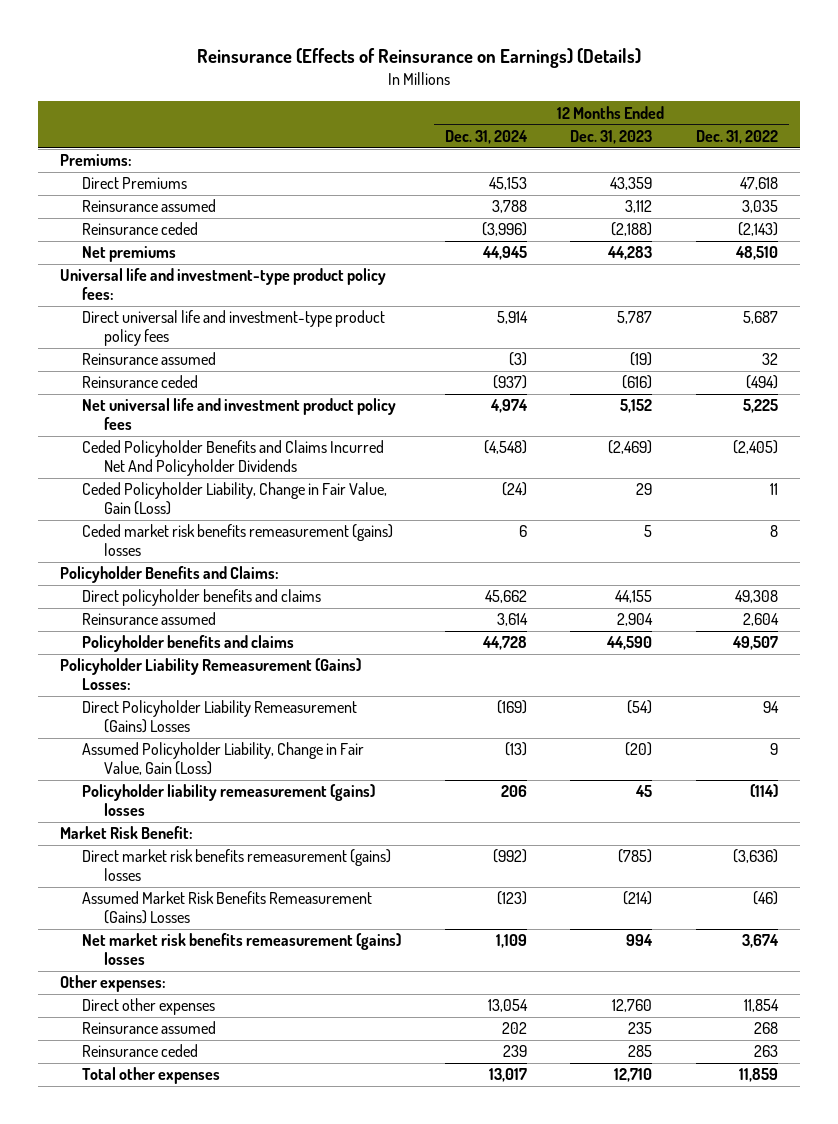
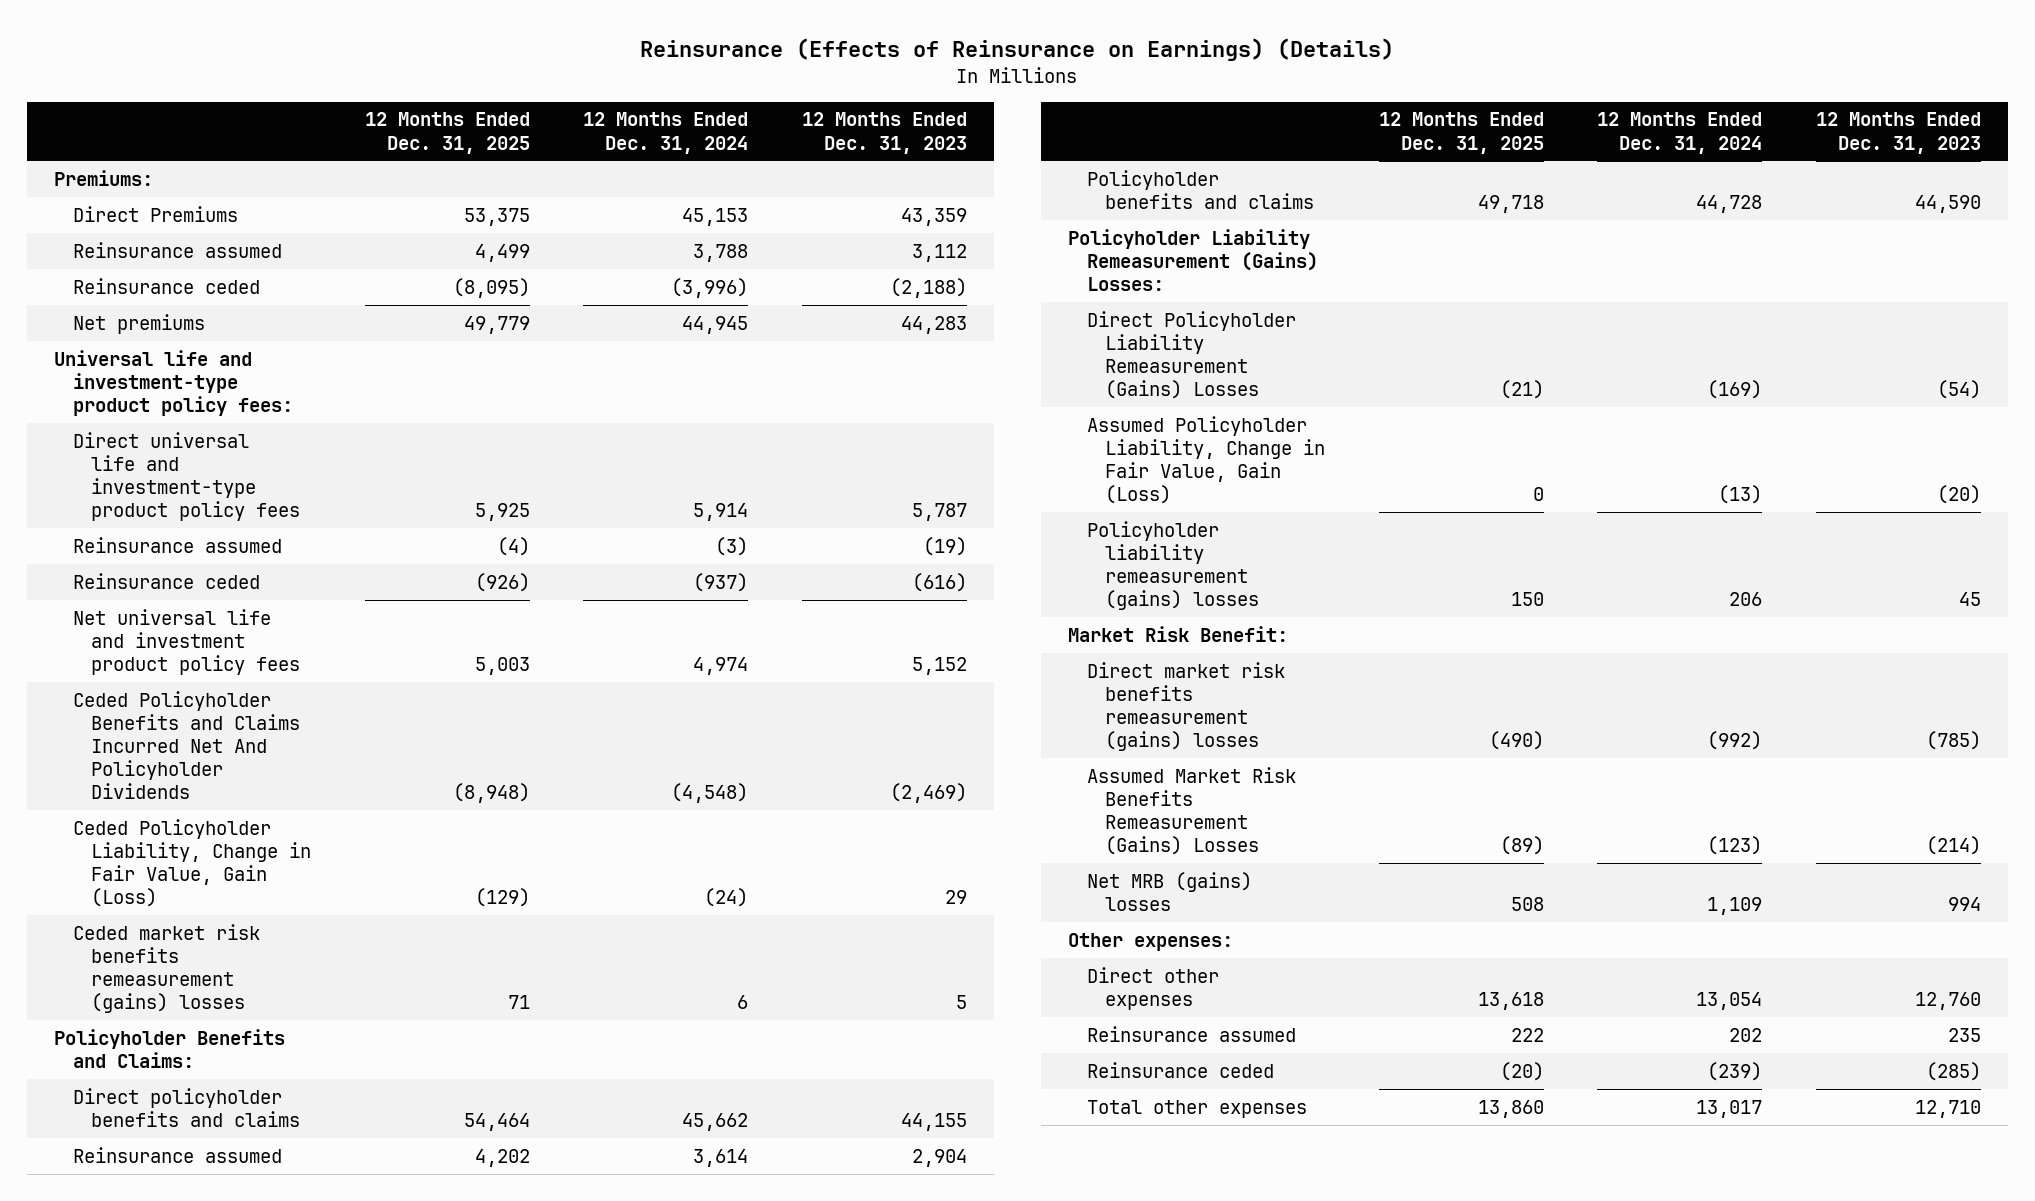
[695,129,778,144] Dec. 31, 2022 -> none
none -> [364,112,530,154] 12 Months Ended Dec. 31, 2025
[82,933,402,966] Net market risk benefits remeasurement (gains) losses -> [1086,871,1252,911] Net MRB (gains) losses
[502,1045,527,1058] 239 -> [1707,1061,1763,1081] (239)
[628,1045,653,1058] 285 -> [1925,1061,1981,1081] (285)

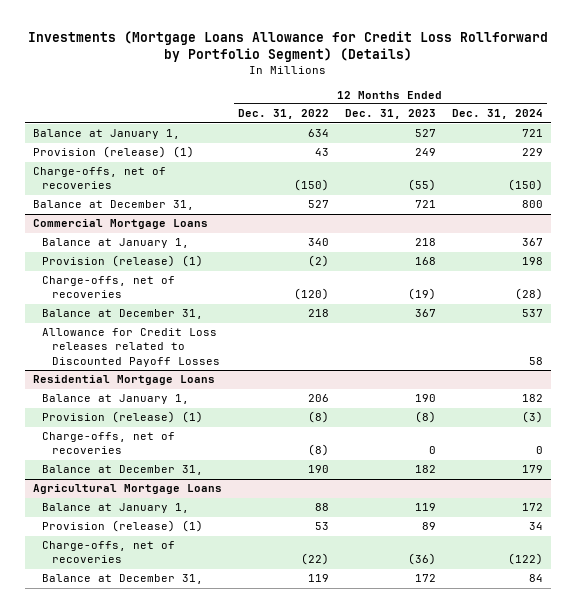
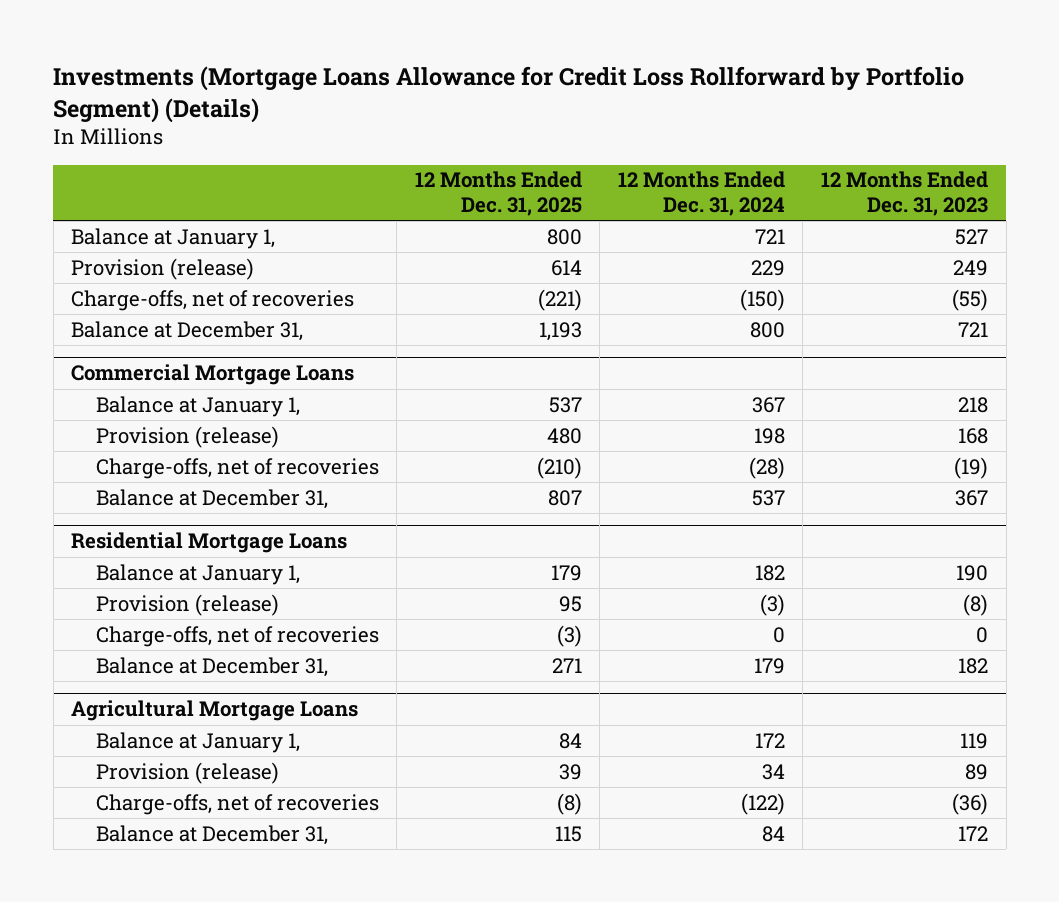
[237,109,329,120] Dec. 31, 2022 -> none
none -> [414,171,582,217] 12 Months Ended Dec. 31, 2025
[32,146,194,159] Provision (release) (1) -> [71,257,255,280] Provision (release)
[42,255,204,268] Provision (release) (1) -> [95,425,279,448] Provision (release)
[42,328,220,367] Allowance for Credit Loss releases related to Discounted Payoff Losses -> none
[42,411,204,424] Provision (release) (1) -> [95,593,279,616] Provision (release)
[42,520,204,533] Provision (release) (1) -> [95,761,279,784] Provision (release)

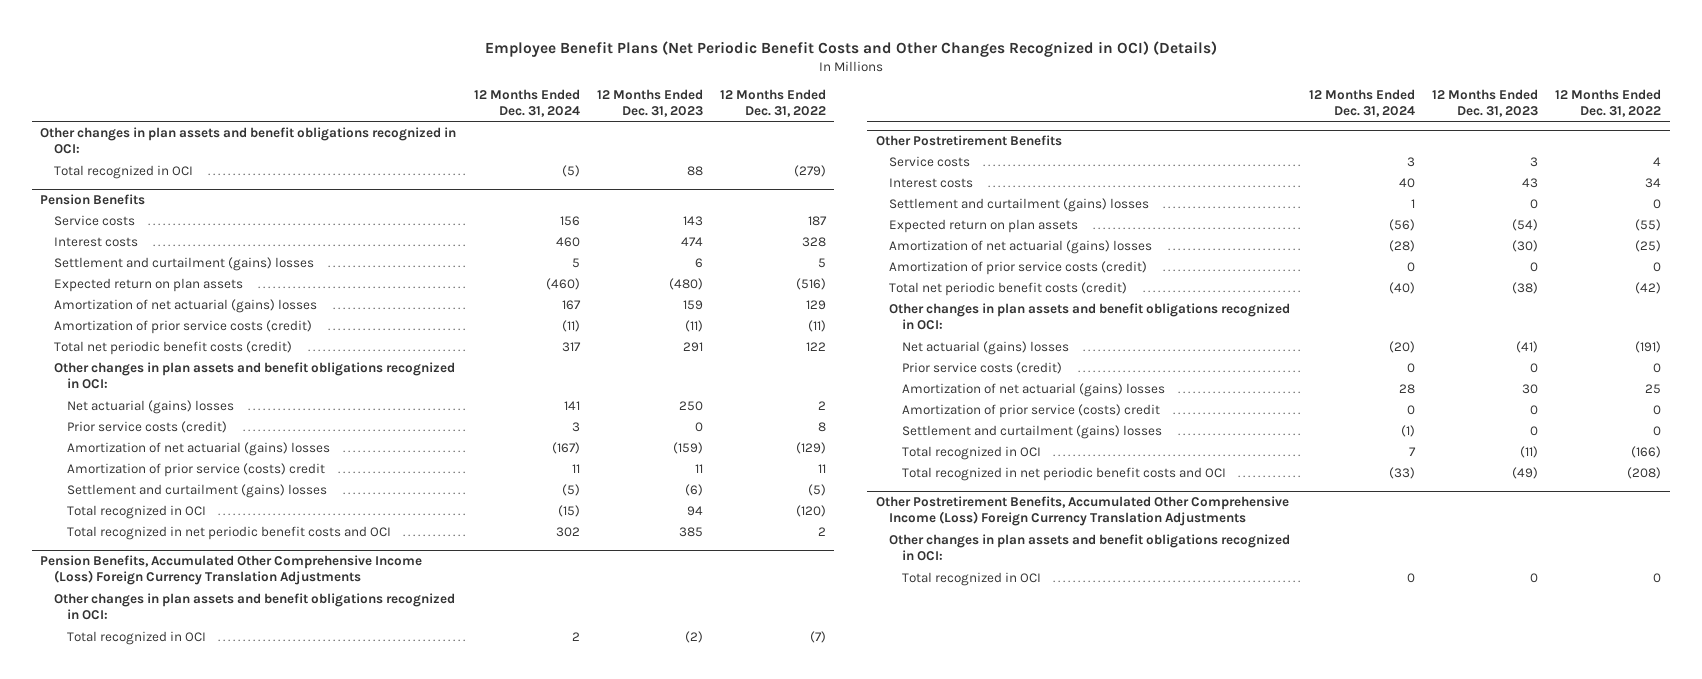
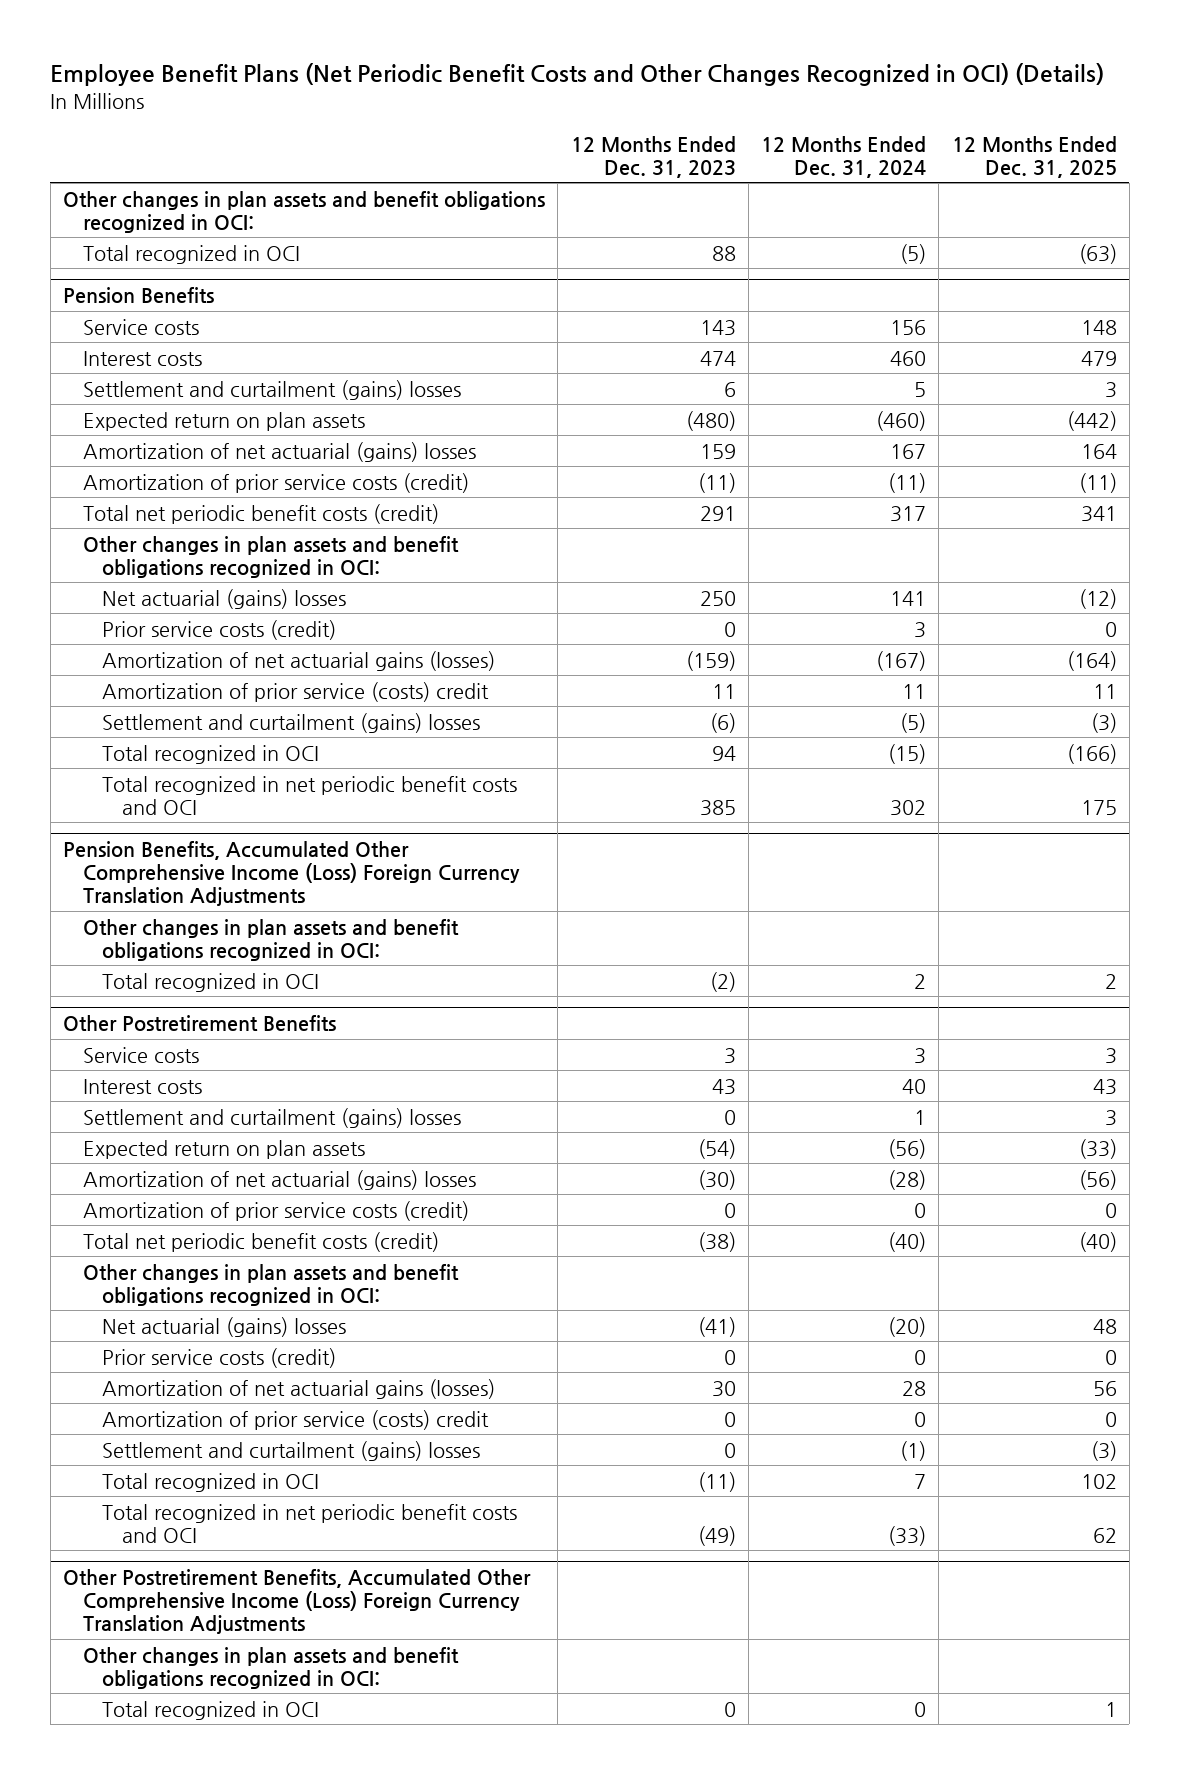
[719,88,826,118] 12 Months Ended Dec. 31, 2022 -> none
none -> [951,135,1117,178] 12 Months Ended Dec. 31, 2025
[66,441,330,456] Amortization of net actuarial (gains) losses -> [102,650,496,671] Amortization of net actuarial gains (losses)
[902,382,1166,397] Amortization of net actuarial (gains) losses -> [102,1378,496,1399] Amortization of net actuarial gains (losses)

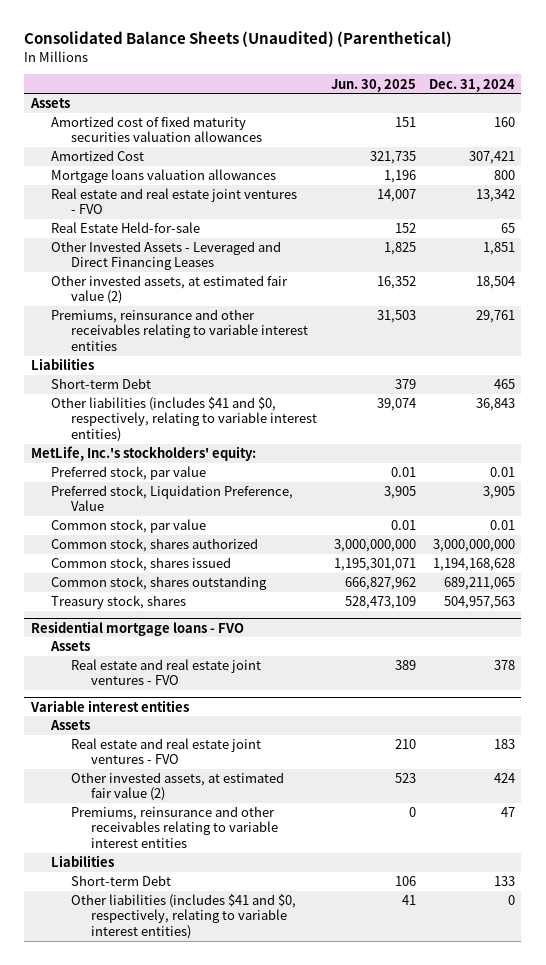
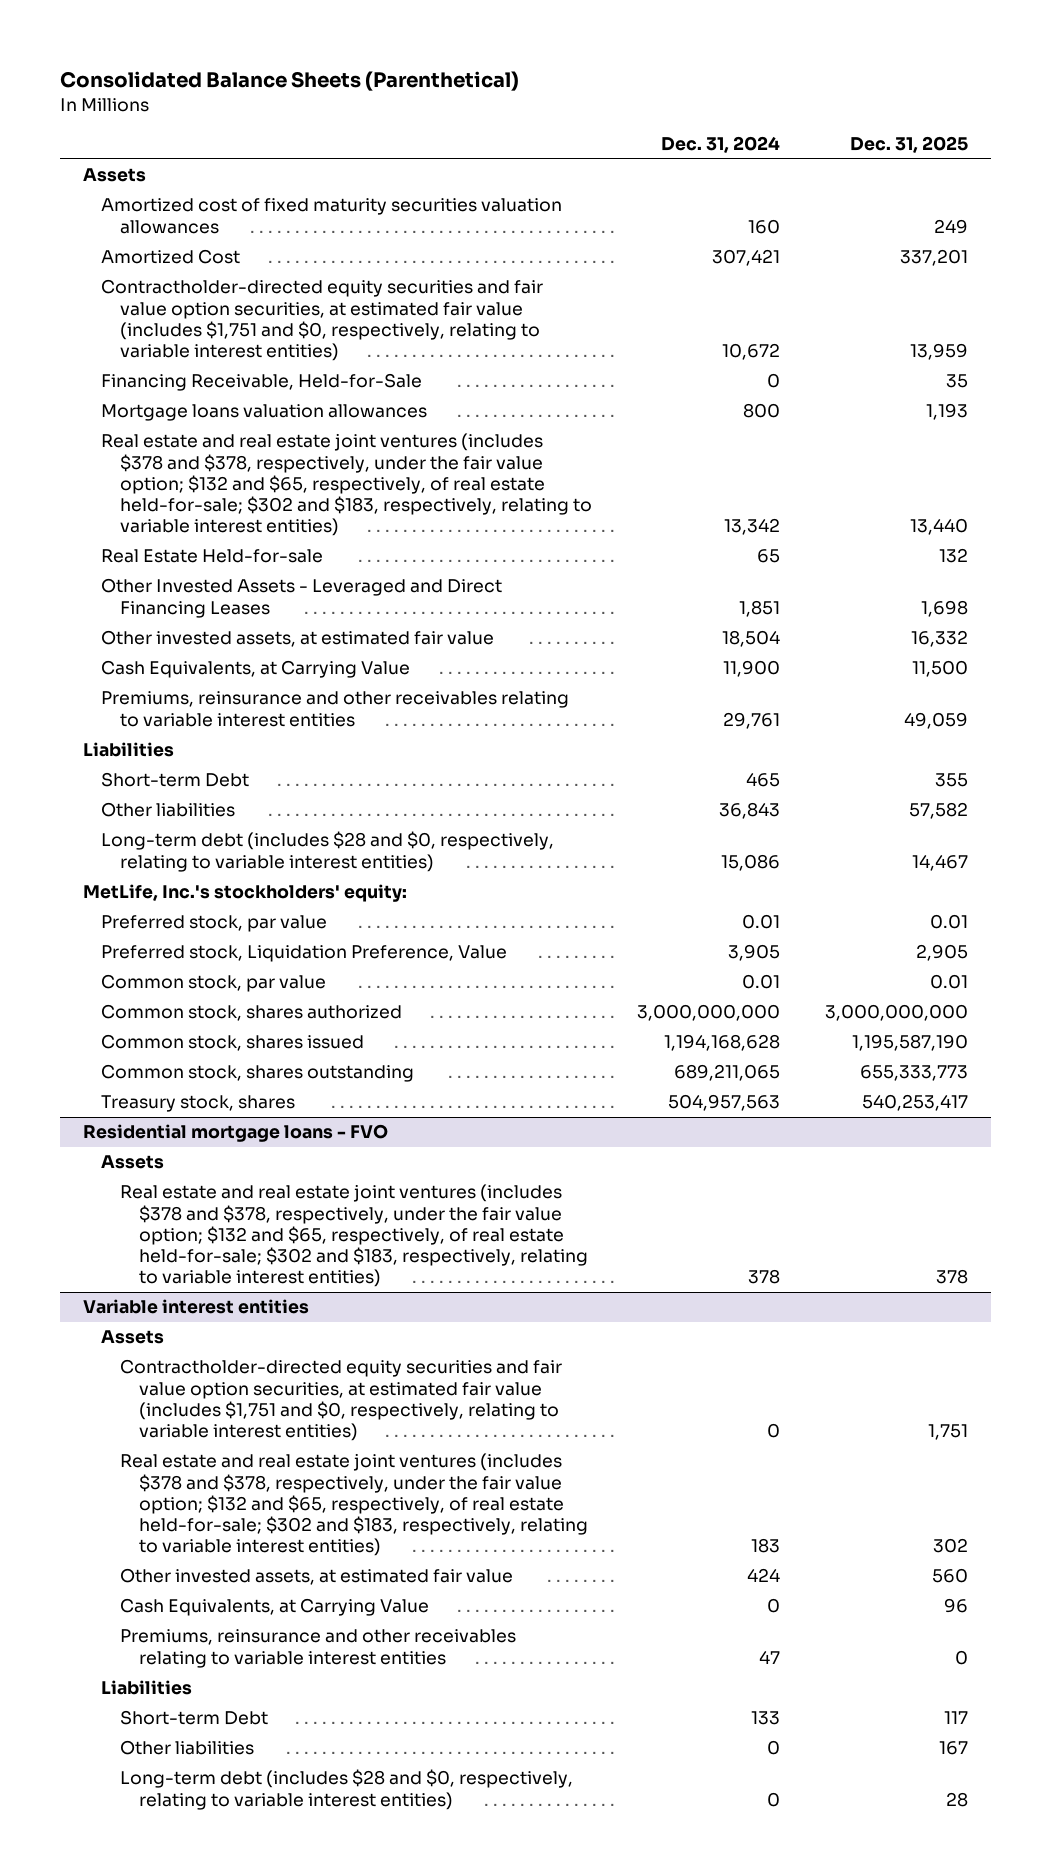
[24,31,453,48] Consolidated Balance Sheets (Unaudited) (Parenthetical) -> [60,71,520,92] Consolidated Balance Sheets (Parenthetical)
[330,78,416,92] Jun. 30, 2025 -> none
none -> [850,135,969,153] Dec. 31, 2025
none -> [101,279,544,362] Contractholder-directed equity securities and fair value option securities, at estimated fair value (includes $1,751 and $0, respectively, relating to variable interest entities)
none -> [101,373,423,392] Financing Receivable, Held-for-Sale
[51,188,298,215] Real estate and real estate joint ventures - FVO -> [101,433,593,537] Real estate and real estate joint ventures (includes $378 and $378, respectively, under the fair value option; $132 and $65, respectively, of real estate held-for-sale; $302 and $183, respectively, relating to variable interest entities)
[51,275,289,305] Other invested assets, at estimated fair value (2) -> [101,630,495,648] Other invested assets, at estimated fair value
none -> [101,660,411,679] Cash Equivalents, at Carrying Value
[51,397,318,442] Other liabilities (includes $41 and $0, respectively, relating to variable interest entities) -> [101,802,236,818] Other liabilities
none -> [101,831,555,872] Long-term debt (includes $28 and $0, respectively, relating to variable interest entities)
[71,659,262,686] Real estate and real estate joint ventures - FVO -> [120,1184,588,1288] Real estate and real estate joint ventures (includes $378 and $378, respectively, under the fair value option; $132 and $65, respectively, of real estate held-for-sale; $302 and $183, respectively, relating to variable interest entities)
none -> [120,1359,563,1442] Contractholder-directed equity securities and fair value option securities, at estimated fair value (includes $1,751 and $0, respectively, relating to variable interest entities)
[71,738,262,765] Real estate and real estate joint ventures - FVO -> [120,1453,588,1557] Real estate and real estate joint ventures (includes $378 and $378, respectively, under the fair value option; $132 and $65, respectively, of real estate held-for-sale; $302 and $183, respectively, relating to variable interest entities)
[71,772,285,802] Other invested assets, at estimated fair value (2) -> [120,1568,514,1586] Other invested assets, at estimated fair value
none -> [120,1598,430,1617] Cash Equivalents, at Carrying Value
[71,894,297,939] Other liabilities (includes $41 and $0, respectively, relating to variable interest entities) -> [120,1740,255,1756] Other liabilities
none -> [120,1769,574,1810] Long-term debt (includes $28 and $0, respectively, relating to variable interest entities)

